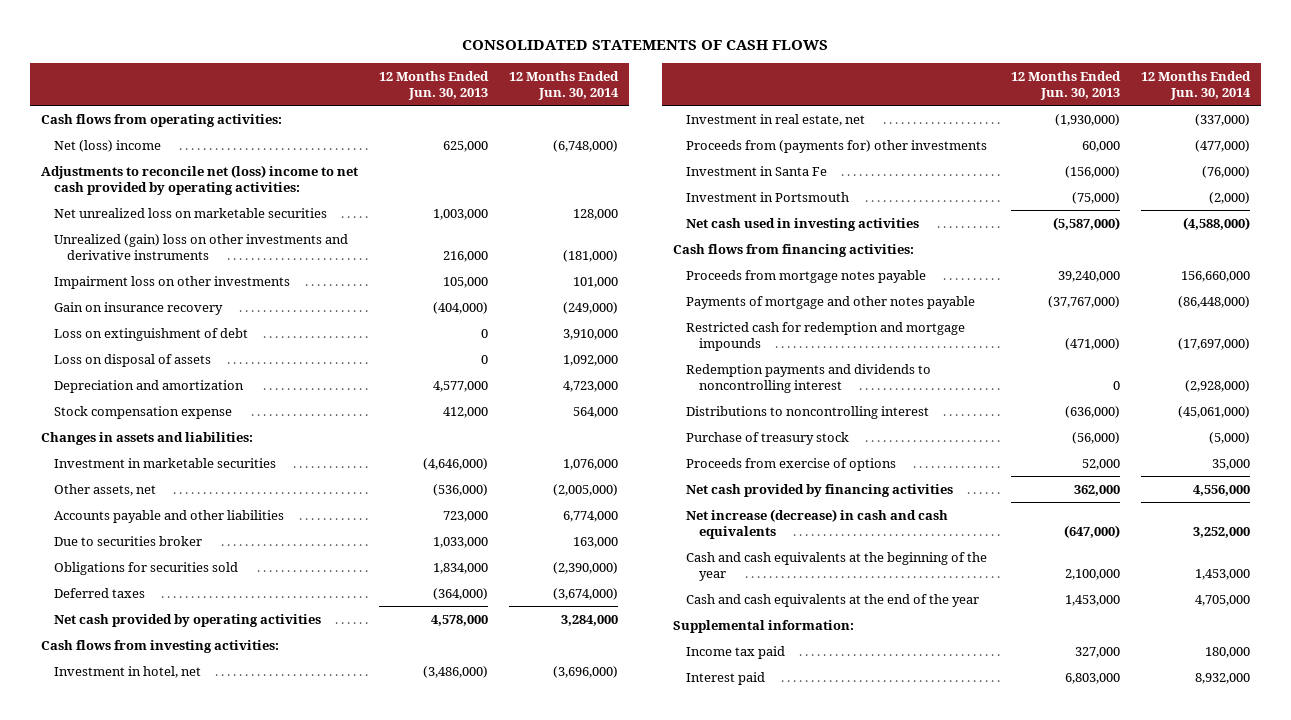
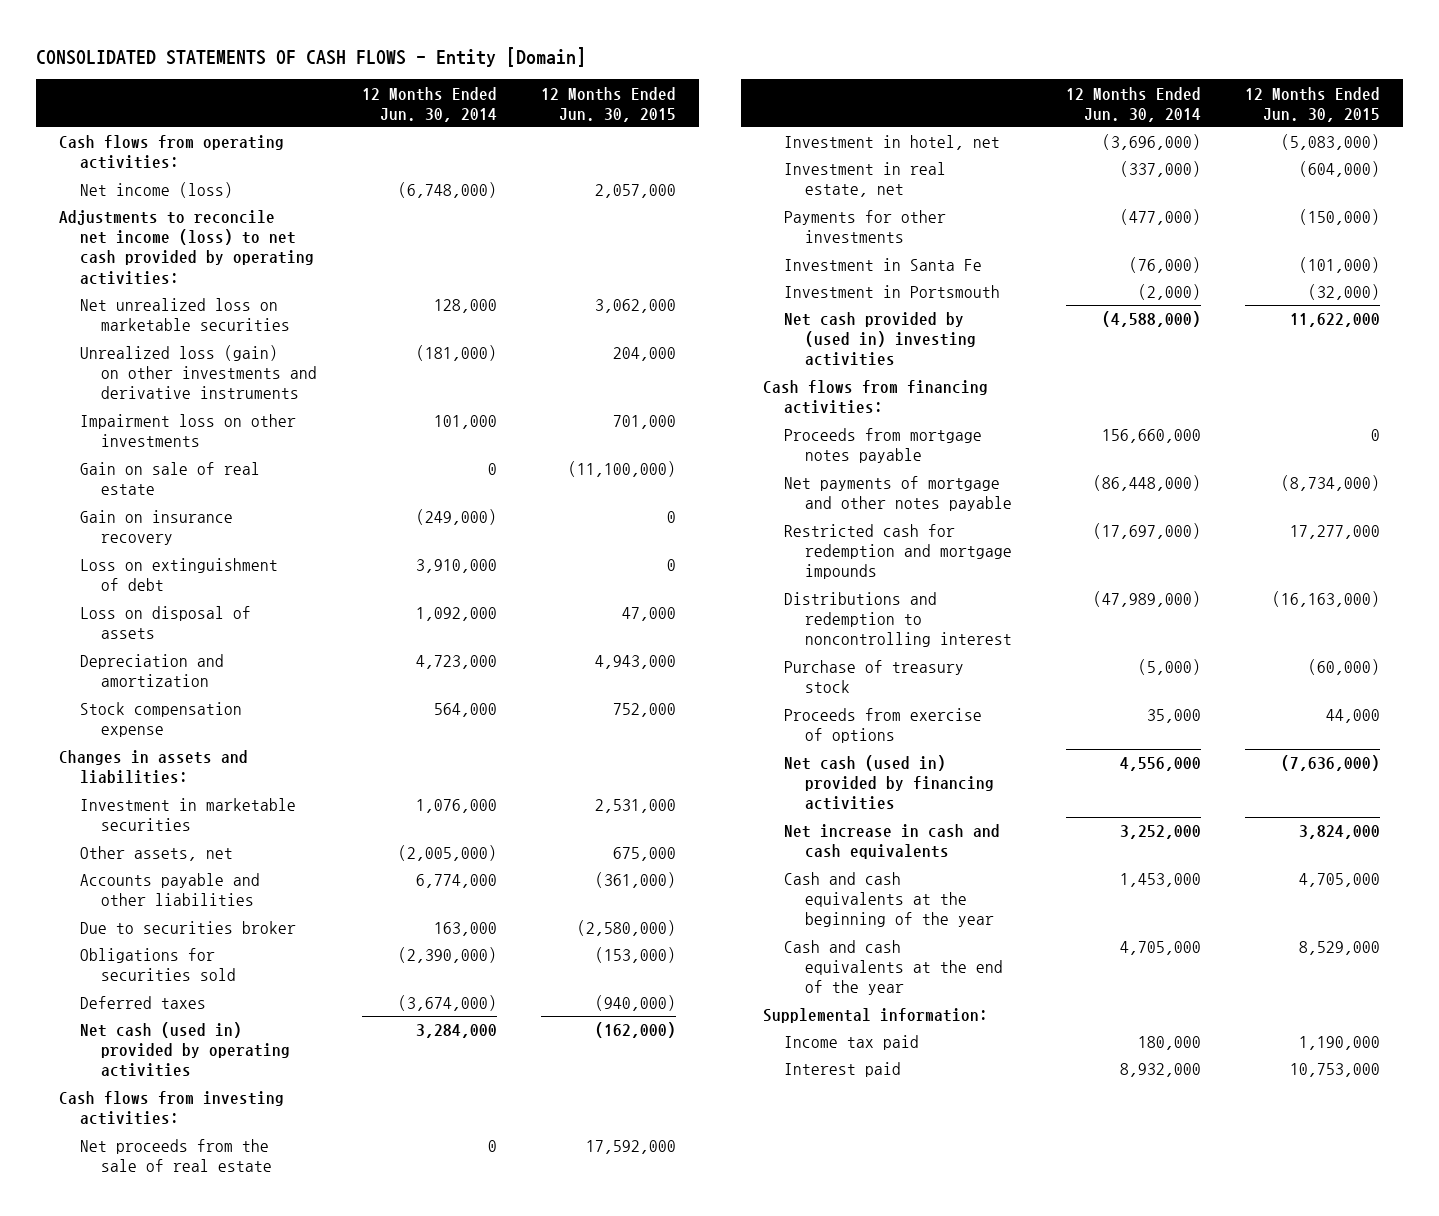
[462,40,829,51] CONSOLIDATED STATEMENTS OF CASH FLOWS -> [36,46,587,67] CONSOLIDATED STATEMENTS OF CASH FLOWS - Entity [Domain]
[379,70,490,101] 12 Months Ended Jun. 30, 2013 -> none
none -> [541,86,677,122] 12 Months Ended Jun. 30, 2015
[53,139,161,152] Net (loss) income -> [79,182,233,199] Net income (loss)
[40,164,358,195] Adjustments to reconcile net (loss) income to net cash provided by operating activities: -> [58,210,314,285] Adjustments to reconcile net income (loss) to net cash provided by operating activities:
[53,233,348,260] Unrealized (gain) loss on other investments and derivative instruments -> [79,345,317,400] Unrealized loss (gain) on other investments and derivative instruments
none -> [79,462,260,496] Gain on sale of real estate
[53,613,321,627] Net cash provided by operating activities -> [79,1022,290,1078] Net cash (used in) provided by operating activities
none -> [79,1139,272,1173] Net proceeds from the sale of real estate
[685,139,987,153] Proceeds from (payments for) other investments -> [784,210,947,244] Payments for other investments
[685,217,919,231] Net cash used in investing activities -> [784,312,977,367] Net cash provided by (used in) investing activities
[685,295,975,309] Payments of mortgage and other notes payable -> [784,476,1013,512] Net payments of mortgage and other notes payable
[685,363,931,393] Redemption payments and dividends to noncontrolling interest -> none
[685,405,929,419] Distributions to noncontrolling interest -> [784,592,1013,648] Distributions and redemption to noncontrolling interest
[1178,405,1251,418] (45,061,000) -> [1092,591,1201,608] (47,989,000)
[685,483,953,497] Net cash provided by financing activities -> [784,755,995,811] Net cash (used in) provided by financing activities
[685,508,948,539] Net increase (decrease) in cash and cash equivalents -> [784,824,1001,860] Net increase in cash and cash equivalents

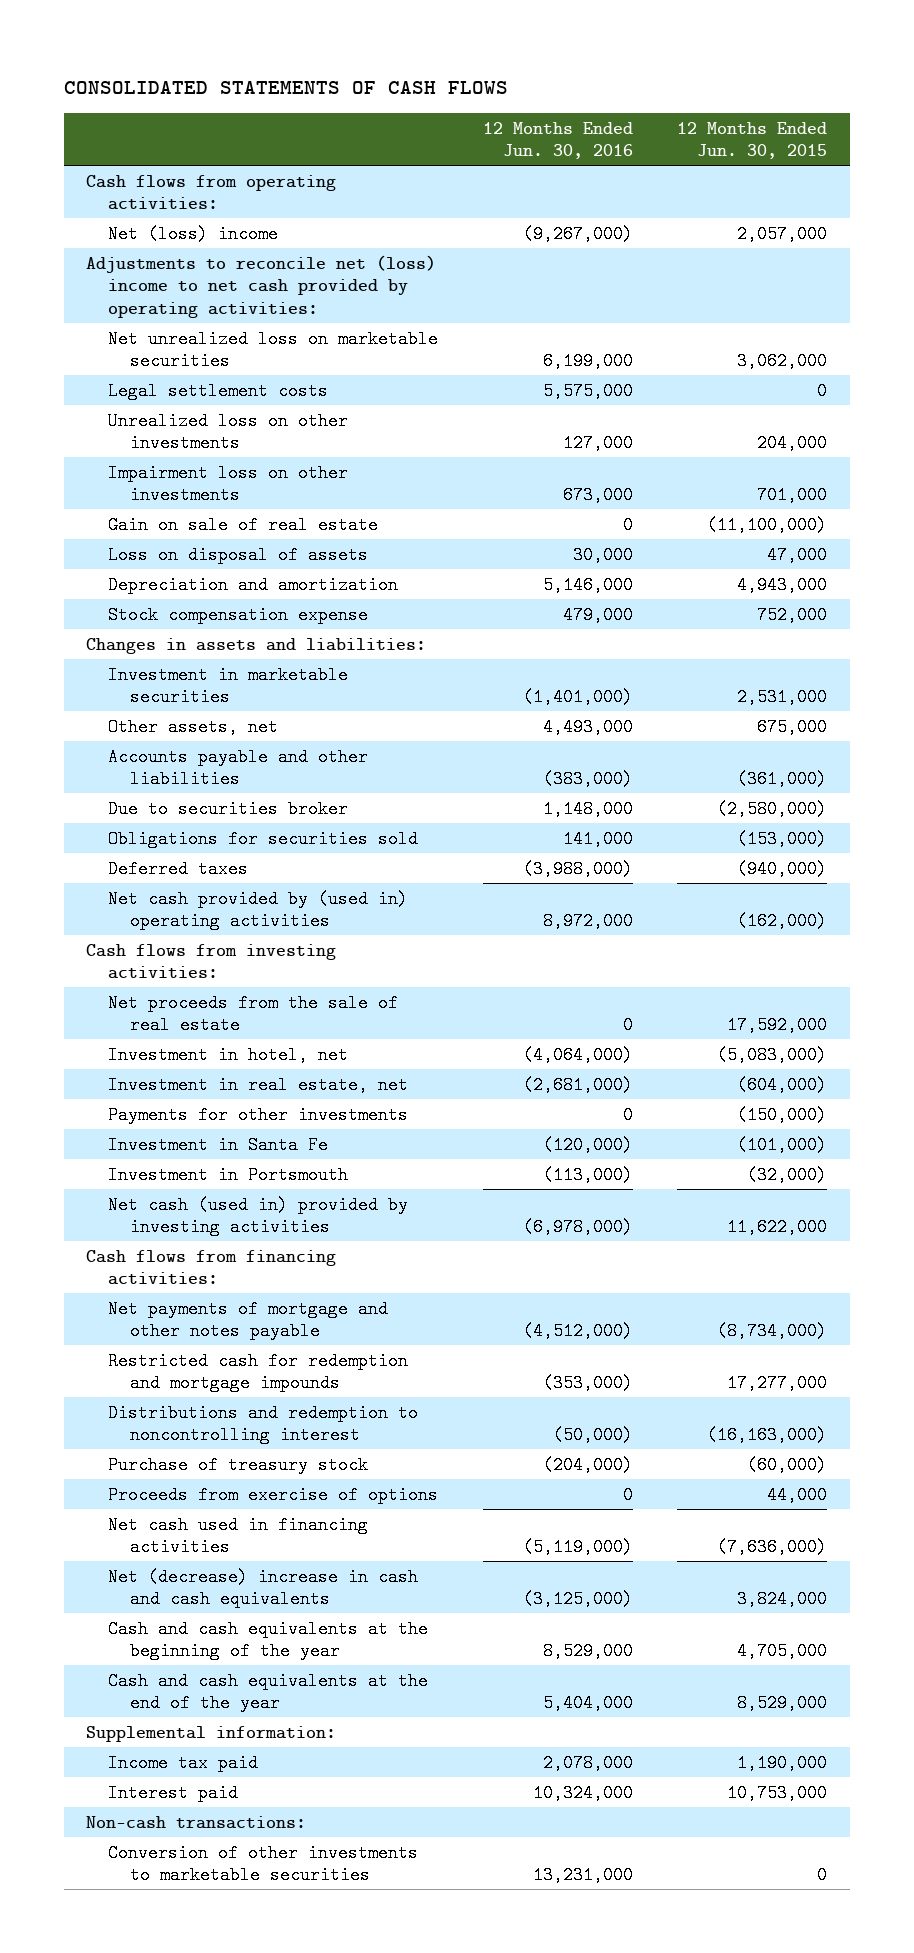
[36,46,587,67] CONSOLIDATED STATEMENTS OF CASH FLOWS - Entity [Domain] -> [63,80,508,94] CONSOLIDATED STATEMENTS OF CASH FLOWS
[361,86,497,122] 12 Months Ended Jun. 30, 2014 -> none
none -> [482,121,633,159] 12 Months Ended Jun. 30, 2016
[79,182,233,199] Net income (loss) -> [107,224,278,243] Net (loss) income
[58,210,314,285] Adjustments to reconcile net income (loss) to net cash provided by operating activities: -> [86,254,437,318] Adjustments to reconcile net (loss) income to net cash provided by operating activities:
none -> [107,381,328,400] Legal settlement costs
[79,345,317,400] Unrealized loss (gain) on other investments and derivative instruments -> [107,411,348,453] Unrealized loss on other investments
[79,510,233,546] Gain on insurance recovery -> none
[79,558,278,592] Loss on extinguishment of debt -> none
[79,1022,290,1078] Net cash (used in) provided by operating activities -> [107,889,408,931] Net cash provided by (used in) operating activities
[784,312,977,367] Net cash provided by (used in) investing activities -> [107,1195,408,1237] Net cash (used in) provided by investing activities
[784,428,983,464] Proceeds from mortgage notes payable -> none
[784,755,995,811] Net cash (used in) provided by financing activities -> [107,1515,368,1557] Net cash used in financing activities
[784,824,1001,860] Net increase in cash and cash equivalents -> [107,1567,418,1609] Net (decrease) increase in cash and cash equivalents
none -> [86,1815,307,1829] Non-cash transactions:
none -> [107,1843,418,1885] Conversion of other investments to marketable securities

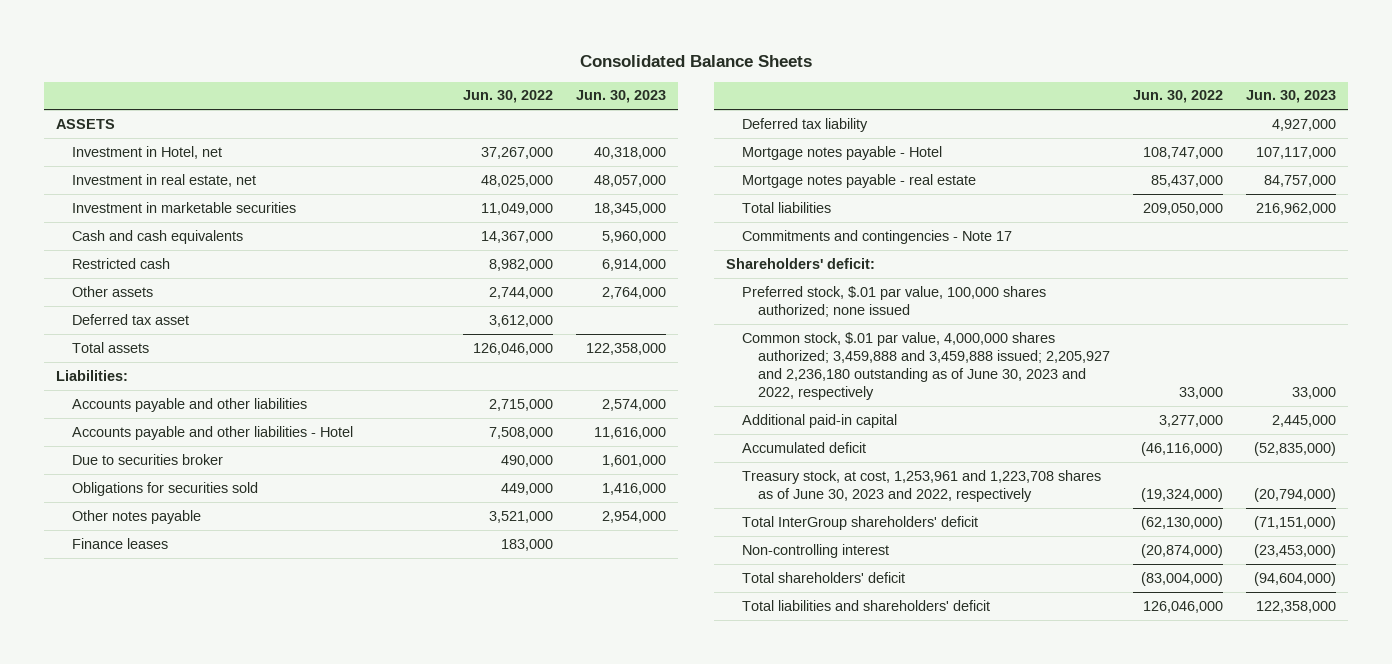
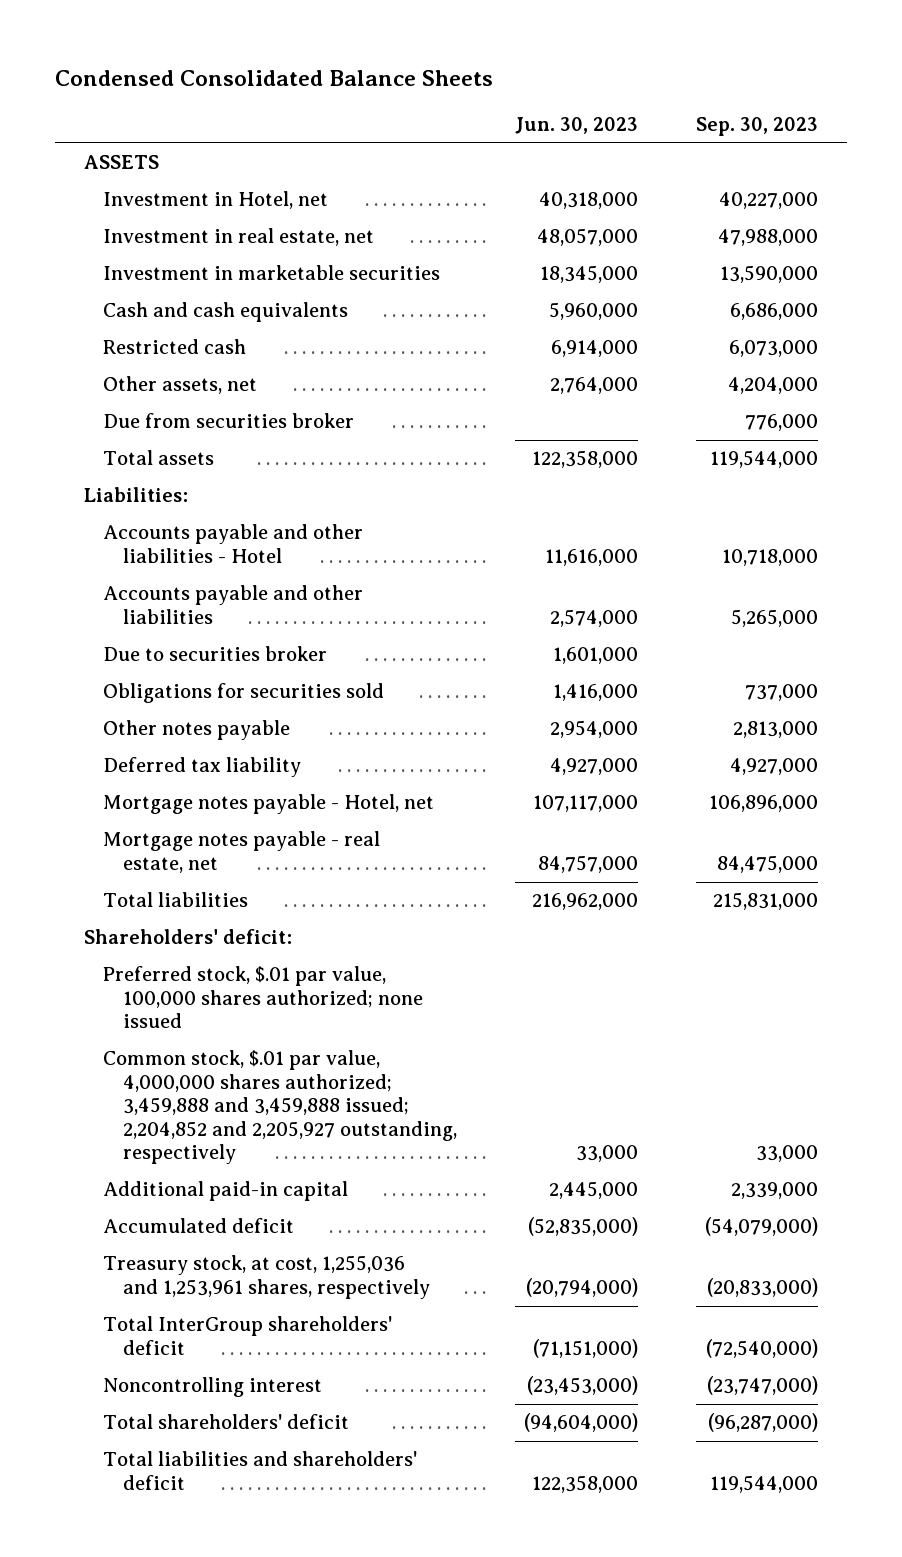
[579,54,812,67] Consolidated Balance Sheets -> [54,69,493,86] Condensed Consolidated Balance Sheets
[463,90,554,104] Jun. 30, 2022 -> none
none -> [695,116,818,136] Sep. 30, 2023
[71,313,189,325] Deferred tax asset -> none
[71,285,153,297] Other assets -> [103,376,258,395] Other assets, net
none -> [103,413,355,429] Due from securities broker
[71,397,307,412] Accounts payable and other liabilities -> [103,585,364,624] Accounts payable and other liabilities
[71,537,168,549] Finance leases -> none
[742,145,943,160] Mortgage notes payable - Hotel -> [103,794,435,815] Mortgage notes payable - Hotel, net
[742,173,977,188] Mortgage notes payable - real estate -> [103,831,381,873] Mortgage notes payable - real estate, net
[742,229,1013,244] Commitments and contingencies - Note 17 -> none
[742,331,1111,400] Common stock, $.01 par value, 4,000,000 shares authorized; 3,459,888 and 3,459,888 issued; 2,205,927 and 2,236,180 outstanding as of June 30, 2023 and 2022, respectively -> [103,1050,457,1165] Common stock, $.01 par value, 4,000,000 shares authorized; 3,459,888 and 3,459,888 issued; 2,204,852 and 2,205,927 outstanding, respectively
[742,469,1102,502] Treasury stock, at cost, 1,253,961 and 1,223,708 shares as of June 30, 2023 and 2022, respectively -> [103,1255,430,1299] Treasury stock, at cost, 1,255,036 and 1,253,961 shares, respectively
[742,543,890,558] Non-controlling interest -> [103,1377,323,1398] Noncontrolling interest

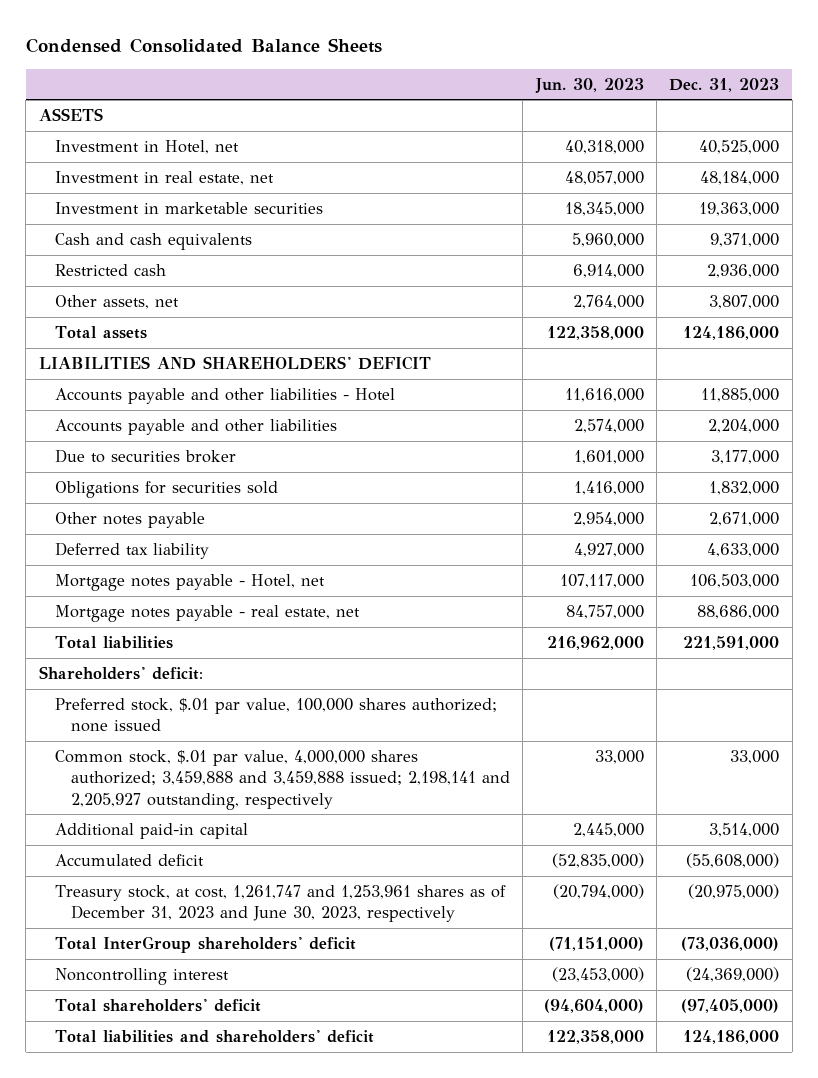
[695,116,818,136] Sep. 30, 2023 -> none
none -> [669,77,780,92] Dec. 31, 2023
[103,413,355,429] Due from securities broker -> none
[83,487,188,503] Liabilities: -> none
none -> [38,356,431,371] LIABILITIES AND SHAREHOLDERS' DEFICIT
[103,1050,457,1165] Common stock, $.01 par value, 4,000,000 shares authorized; 3,459,888 and 3,459,888 issued; 2,204,852 and 2,205,927 outstanding, respectively -> [54,750,511,810] Common stock, $.01 par value, 4,000,000 shares authorized; 3,459,888 and 3,459,888 issued; 2,198,141 and 2,205,927 outstanding, respectively
[103,1255,430,1299] Treasury stock, at cost, 1,255,036 and 1,253,961 shares, respectively -> [54,885,506,923] Treasury stock, at cost, 1,261,747 and 1,253,961 shares as of December 31, 2023 and June 30, 2023, respectively

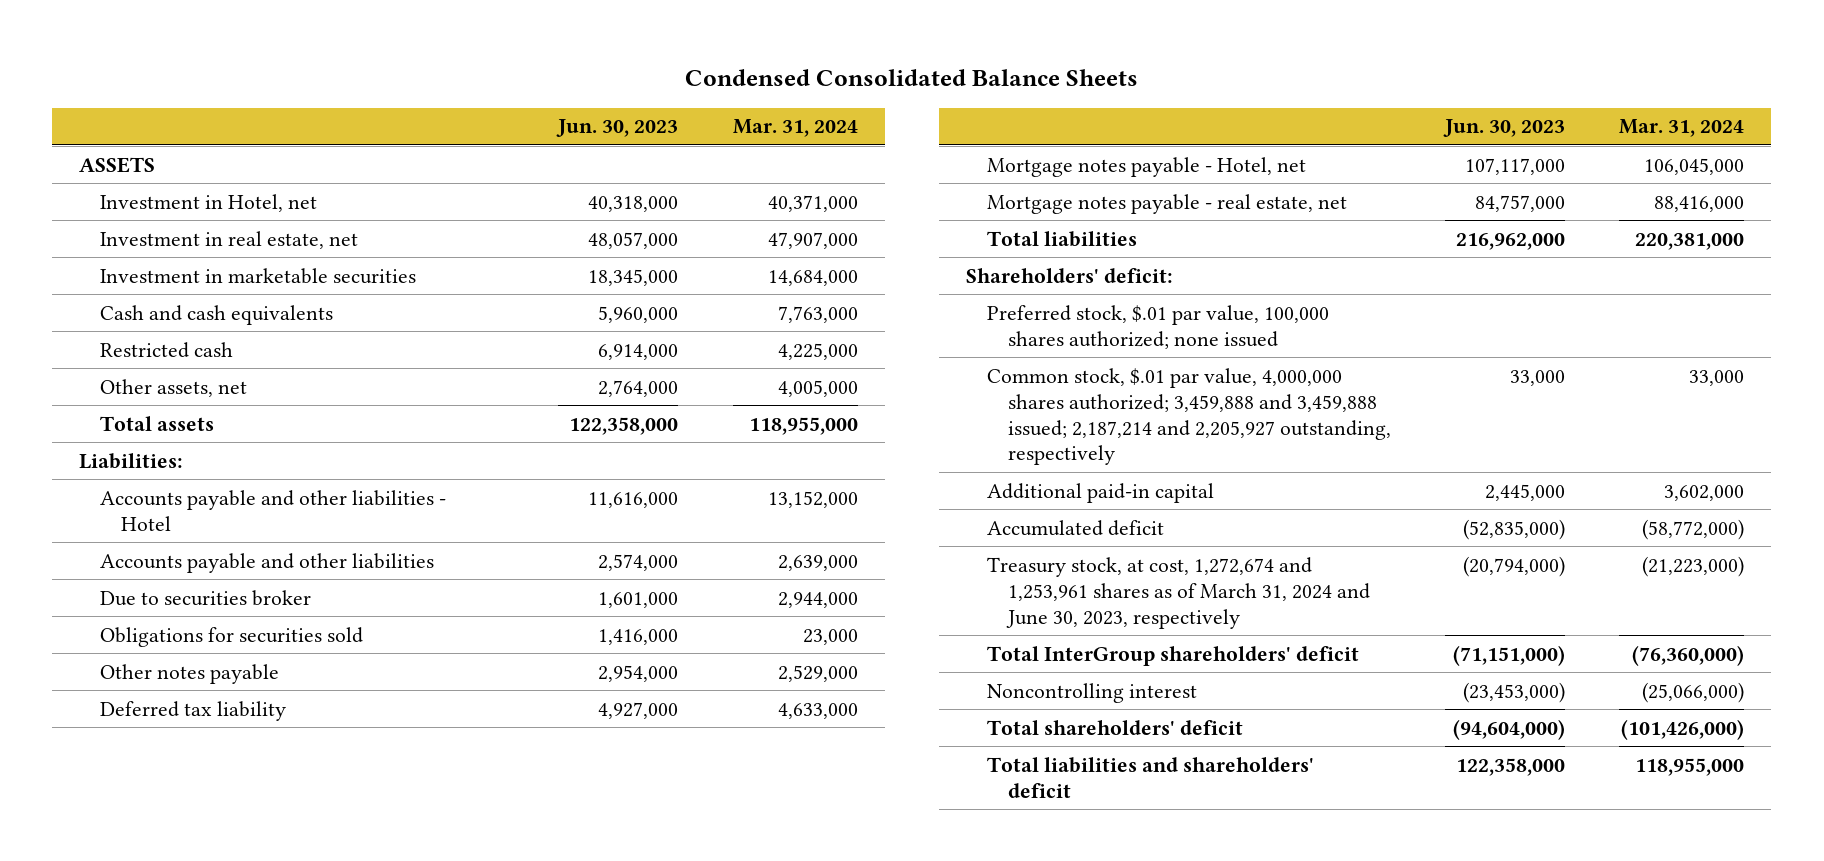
[669,77,780,92] Dec. 31, 2023 -> none
none -> [732,119,858,138] Mar. 31, 2024
[38,356,431,371] LIABILITIES AND SHAREHOLDERS' DEFICIT -> none
none -> [79,452,184,469] Liabilities:
[54,750,511,810] Common stock, $.01 par value, 4,000,000 shares authorized; 3,459,888 and 3,459,888 issued; 2,198,141 and 2,205,927 outstanding, respectively -> [987,367,1392,466] Common stock, $.01 par value, 4,000,000 shares authorized; 3,459,888 and 3,459,888 issued; 2,187,214 and 2,205,927 outstanding, respectively
[54,885,506,923] Treasury stock, at cost, 1,261,747 and 1,253,961 shares as of December 31, 2023 and June 30, 2023, respectively -> [987,556,1371,629] Treasury stock, at cost, 1,272,674 and 1,253,961 shares as of March 31, 2024 and June 30, 2023, respectively

